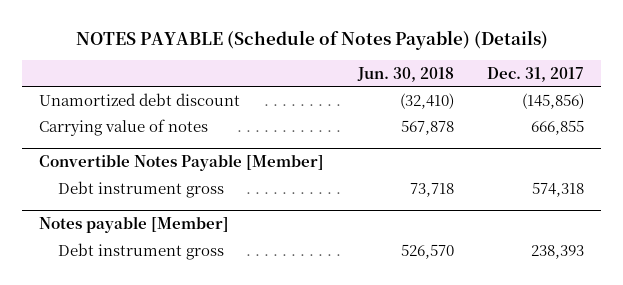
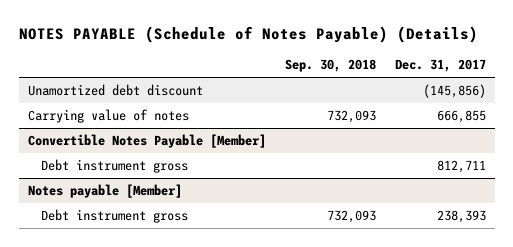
[356,66,454,82] Jun. 30, 2018 -> none
none -> [284,59,376,73] Sep. 30, 2018
[532,181,585,197] 574,318 -> [436,159,486,173] 812,711

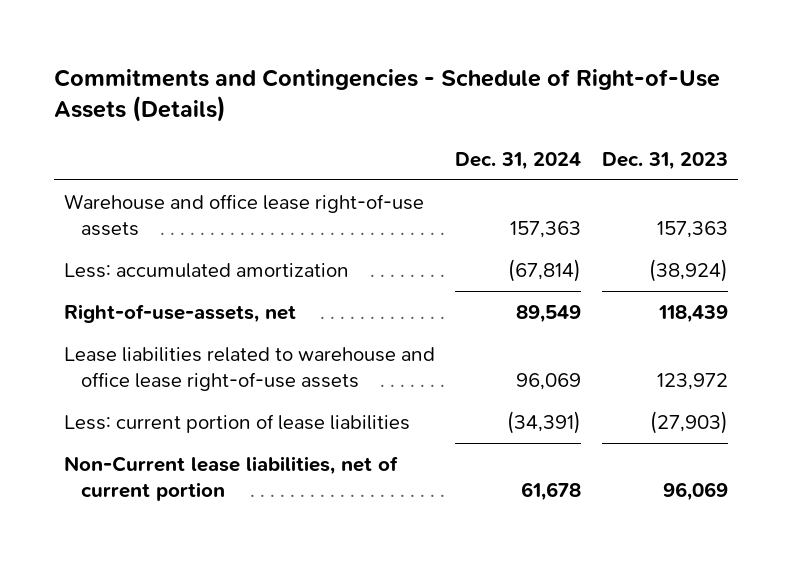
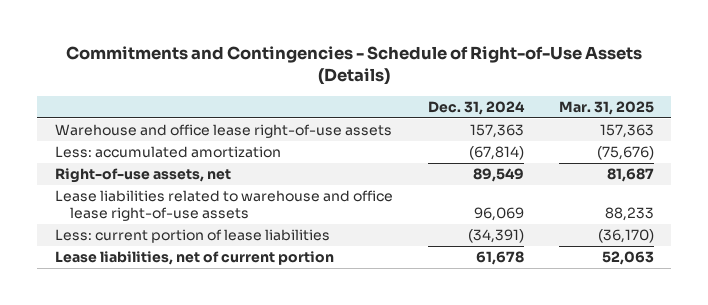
[602,151,729,170] Dec. 31, 2023 -> none
none -> [558,100,654,115] Mar. 31, 2025
[63,303,296,323] Right-of-use-assets, net -> [54,168,231,184] Right-of-use assets, net
[63,455,398,501] Non-Current lease liabilities, net of current portion -> [54,251,334,266] Lease liabilities, net of current portion

